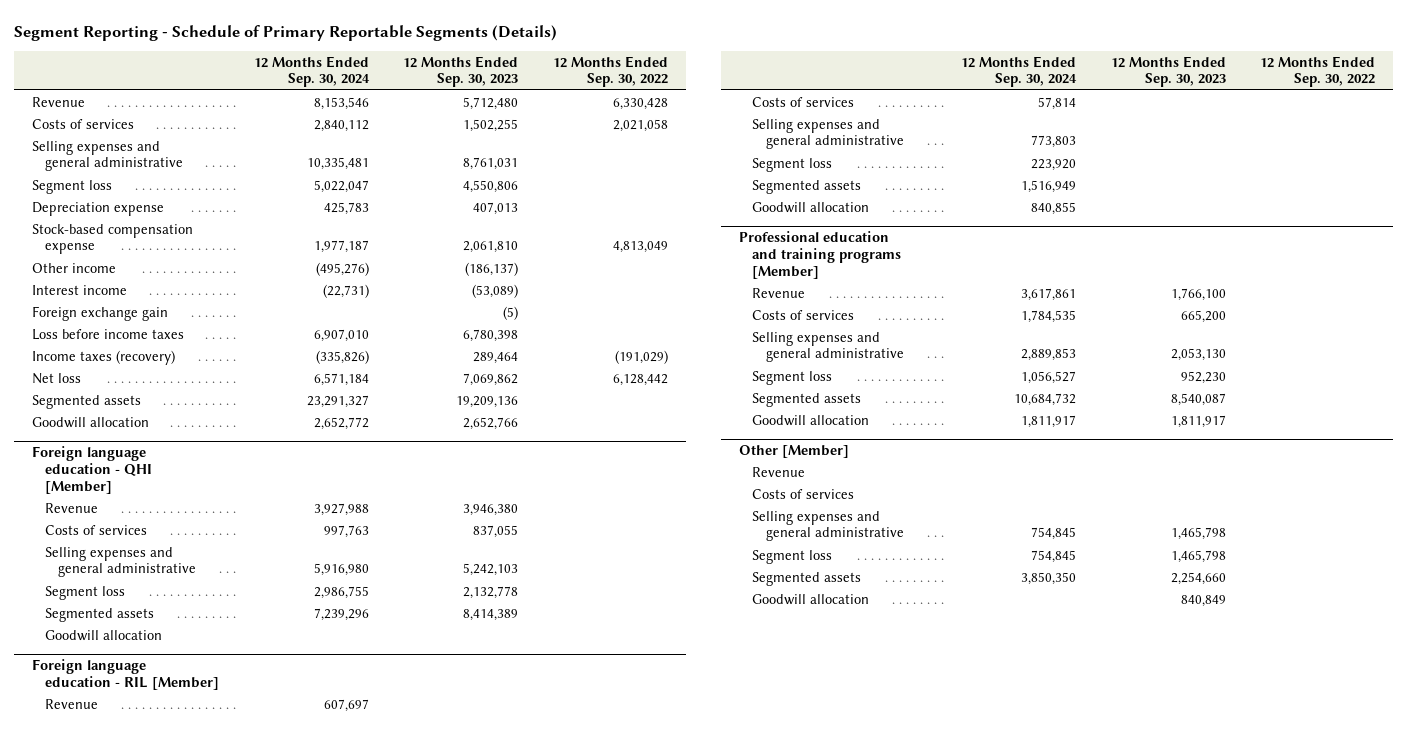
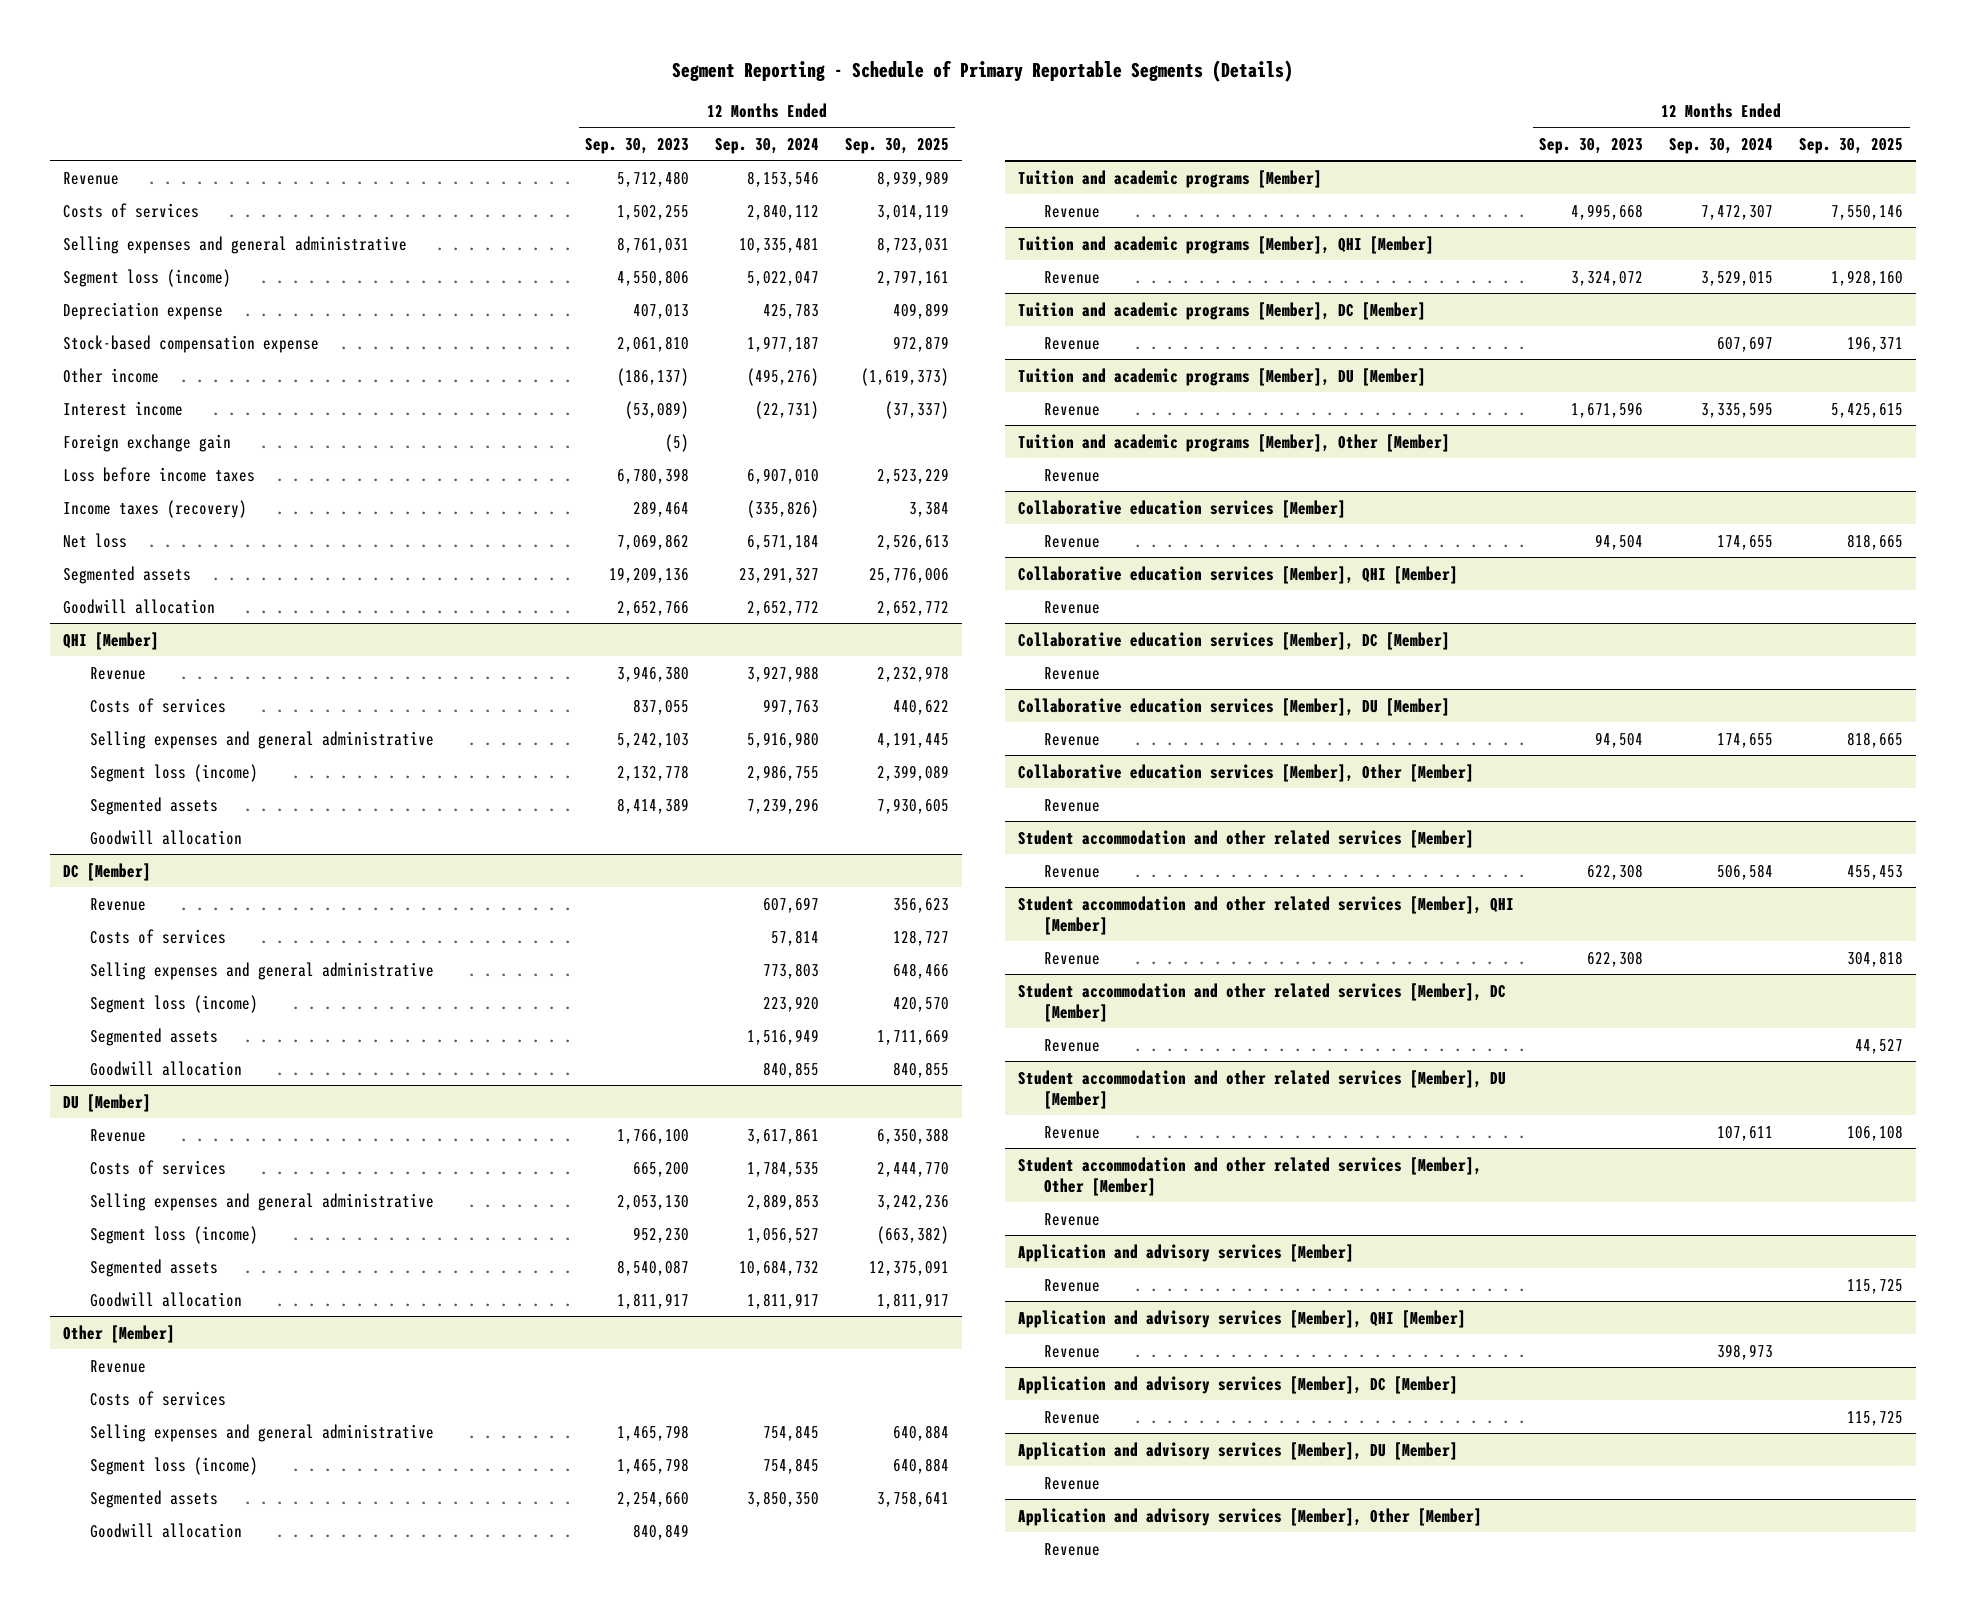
[553,55,669,88] 12 Months Ended Sep. 30, 2022 -> none
none -> [844,137,949,154] Sep. 30, 2025
[31,179,112,194] Segment loss -> [63,268,232,287] Segment loss (income)
[31,446,153,494] Foreign language education - QHI [Member] -> none
none -> [63,631,160,650] QHI [Member]
[45,585,126,600] Segment loss -> [89,763,258,782] Segment loss (income)
[31,659,220,690] Foreign language education - RIL [Member] -> none
none -> [63,862,152,881] DC [Member]
[752,157,833,172] Segment loss -> [89,994,258,1013] Segment loss (income)
[738,231,902,279] Professional education and training programs [Member] -> none
none -> [63,1093,152,1112] DU [Member]
[752,370,833,385] Segment loss -> [89,1225,258,1244] Segment loss (income)
[752,549,833,564] Segment loss -> [89,1456,258,1475] Segment loss (income)
none -> [1017,169,1322,188] Tuition and academic programs [Member]
none -> [1044,204,1101,218] Revenue
none -> [1017,235,1434,254] Tuition and academic programs [Member], QHI [Member]
none -> [1044,270,1101,284] Revenue
none -> [1017,301,1426,320] Tuition and academic programs [Member], DC [Member]
none -> [1044,336,1101,350] Revenue
none -> [1017,367,1426,386] Tuition and academic programs [Member], DU [Member]
none -> [1044,402,1101,416] Revenue
none -> [1017,433,1450,452] Tuition and academic programs [Member], Other [Member]
none -> [1044,468,1101,482] Revenue
none -> [1017,499,1346,518] Collaborative education services [Member]
none -> [1044,534,1101,548] Revenue
none -> [1017,565,1458,584] Collaborative education services [Member], QHI [Member]
none -> [1044,600,1101,614] Revenue
none -> [1017,631,1450,650] Collaborative education services [Member], DC [Member]
none -> [1044,666,1101,680] Revenue
none -> [1017,697,1450,716] Collaborative education services [Member], DU [Member]
none -> [1044,732,1101,746] Revenue
none -> [1017,763,1474,782] Collaborative education services [Member], Other [Member]
none -> [1044,798,1101,812] Revenue
none -> [1017,829,1474,848] Student accommodation and other related services [Member]
none -> [1044,864,1101,878] Revenue
none -> [1017,895,1514,935] Student accommodation and other related services [Member], QHI [Member]
none -> [1044,951,1101,965] Revenue
none -> [1017,982,1506,1022] Student accommodation and other related services [Member], DC [Member]
none -> [1044,1038,1101,1052] Revenue
none -> [1017,1069,1506,1109] Student accommodation and other related services [Member], DU [Member]
none -> [1044,1125,1101,1139] Revenue
none -> [1017,1156,1482,1196] Student accommodation and other related services [Member], Other [Member]
none -> [1044,1212,1101,1226] Revenue
none -> [1017,1243,1354,1262] Application and advisory services [Member]
none -> [1044,1278,1101,1292] Revenue
none -> [1017,1309,1466,1328] Application and advisory services [Member], QHI [Member]
none -> [1044,1344,1101,1358] Revenue
none -> [1017,1375,1458,1394] Application and advisory services [Member], DC [Member]
none -> [1044,1410,1101,1424] Revenue
none -> [1017,1441,1458,1460] Application and advisory services [Member], DU [Member]
none -> [1044,1476,1101,1490] Revenue
none -> [1017,1507,1482,1526] Application and advisory services [Member], Other [Member]
none -> [1044,1542,1101,1556] Revenue

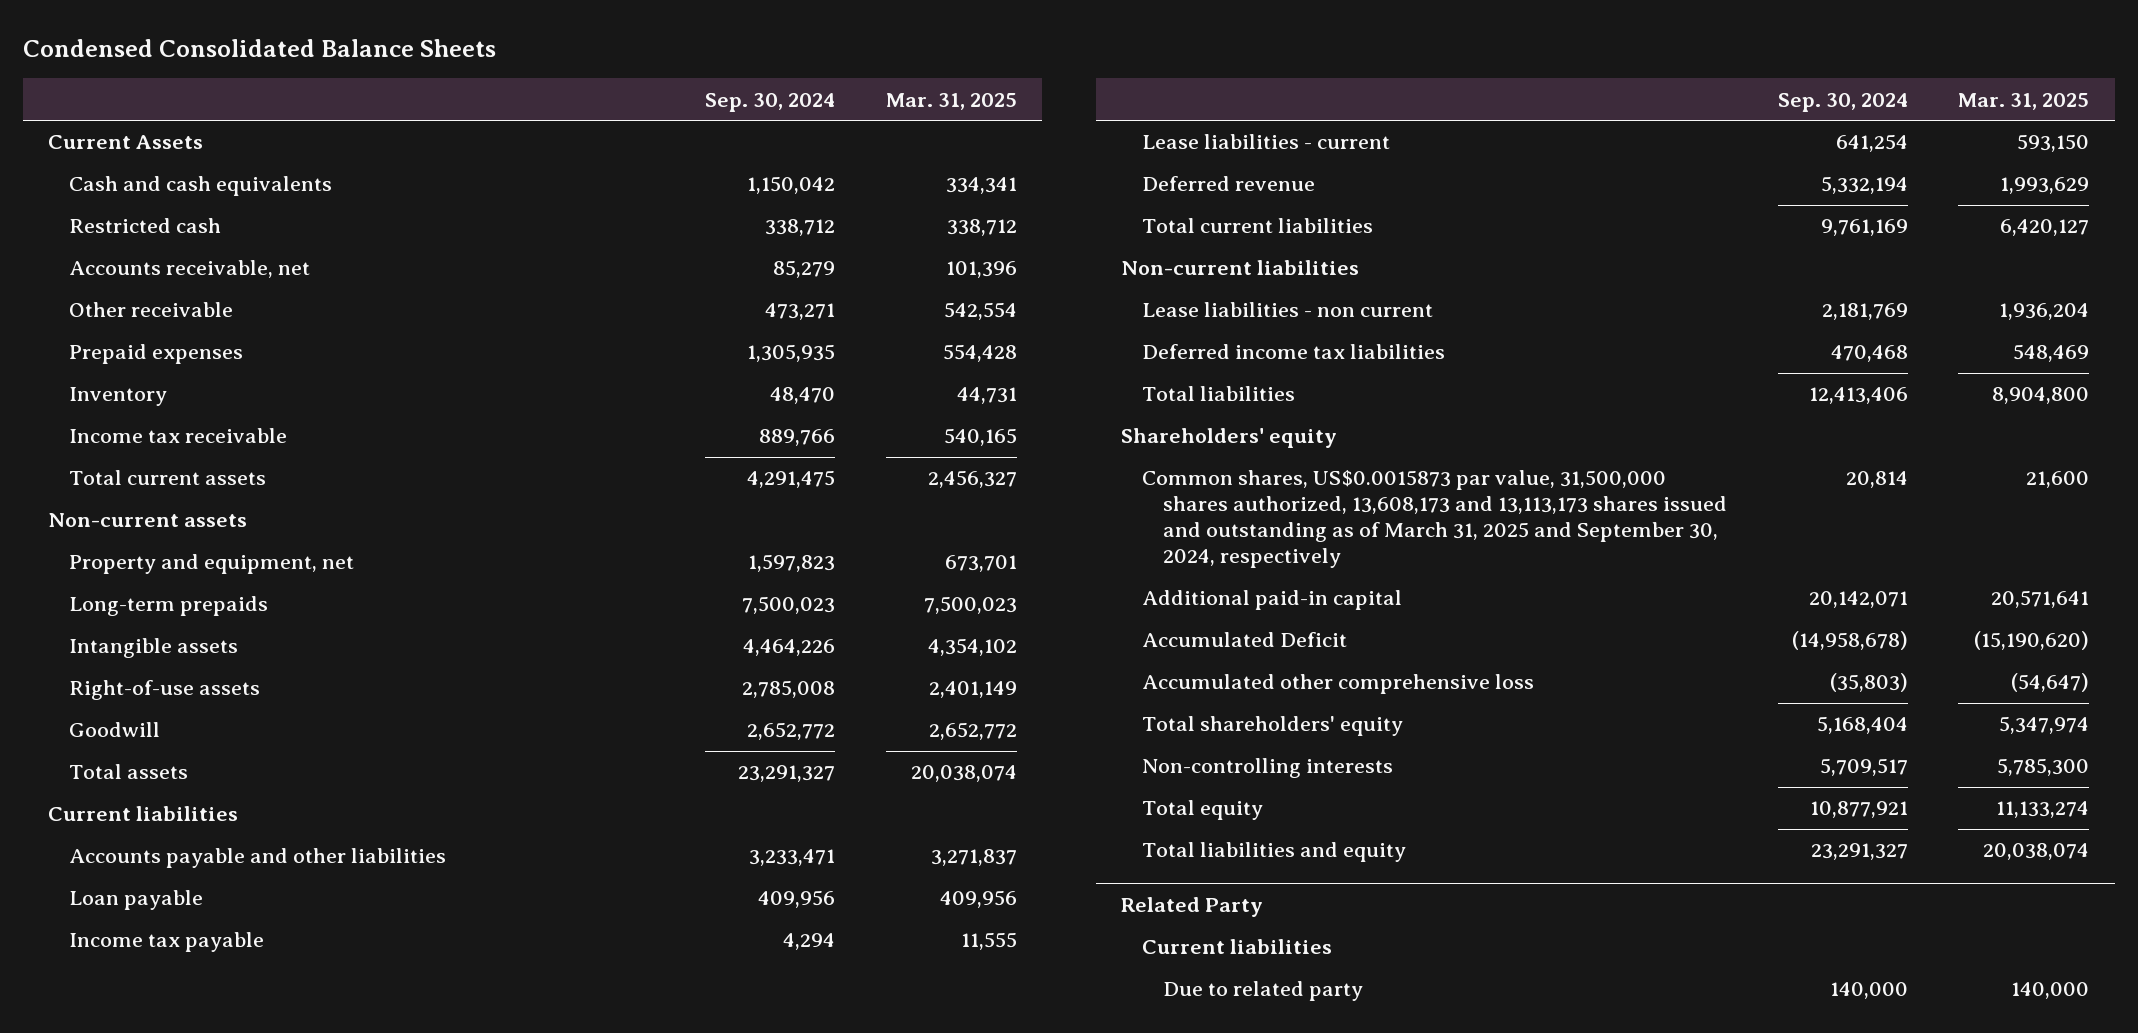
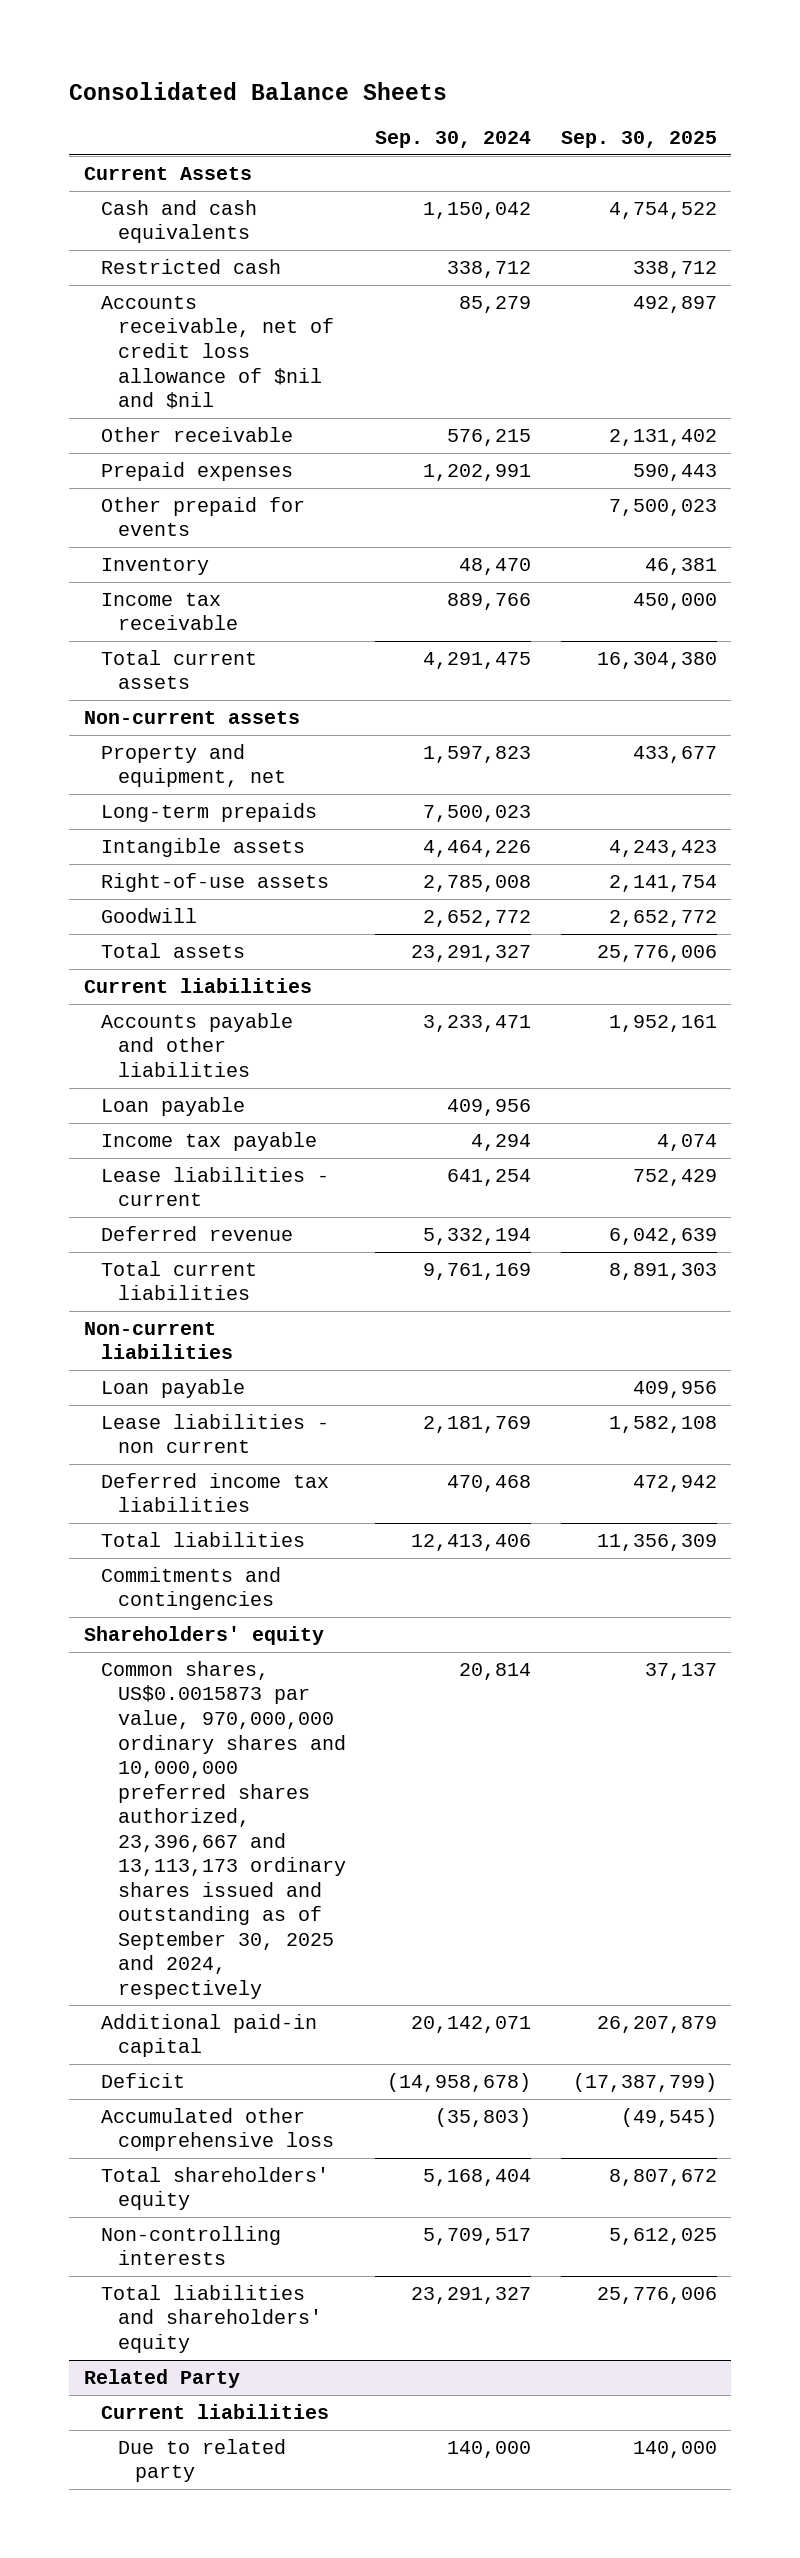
[23,38,497,57] Condensed Consolidated Balance Sheets -> [69,82,448,101] Consolidated Balance Sheets
[885,92,1017,110] Mar. 31, 2025 -> none
none -> [560,131,717,149] Sep. 30, 2025
[69,260,311,279] Accounts receivable, net -> [100,295,334,410] Accounts receivable, net of credit loss allowance of $nil and $nil
[765,303,836,321] 473,271 -> [447,428,532,446] 576,215
[747,344,836,363] 1,305,935 -> [423,463,532,481] 1,202,991
none -> [100,496,305,537] Other prepaid for events
none -> [100,1378,245,1398] Loan payable
none -> [100,1566,281,1611] Commitments and contingencies
[1142,470,1728,569] Common shares, US$0.0015873 par value, 31,500,000 shares authorized, 13,608,173 and 13,113,173 shares issued and outstanding as of March 31, 2025 and September 30, 2024, respectively -> [100,1660,346,1999] Common shares, US$0.0015873 par value, 970,000,000 ordinary shares and 10,000,000 preferred shares authorized, 23,396,667 and 13,113,173 ordinary shares issued and outstanding as of September 30, 2025 and 2024, respectively
[1142,632,1348,648] Accumulated Deficit -> [100,2072,185,2088] Deficit
[1142,800,1264,821] Total equity -> none
[1142,842,1407,863] Total liabilities and equity -> [100,2284,322,2353] Total liabilities and shareholders' equity

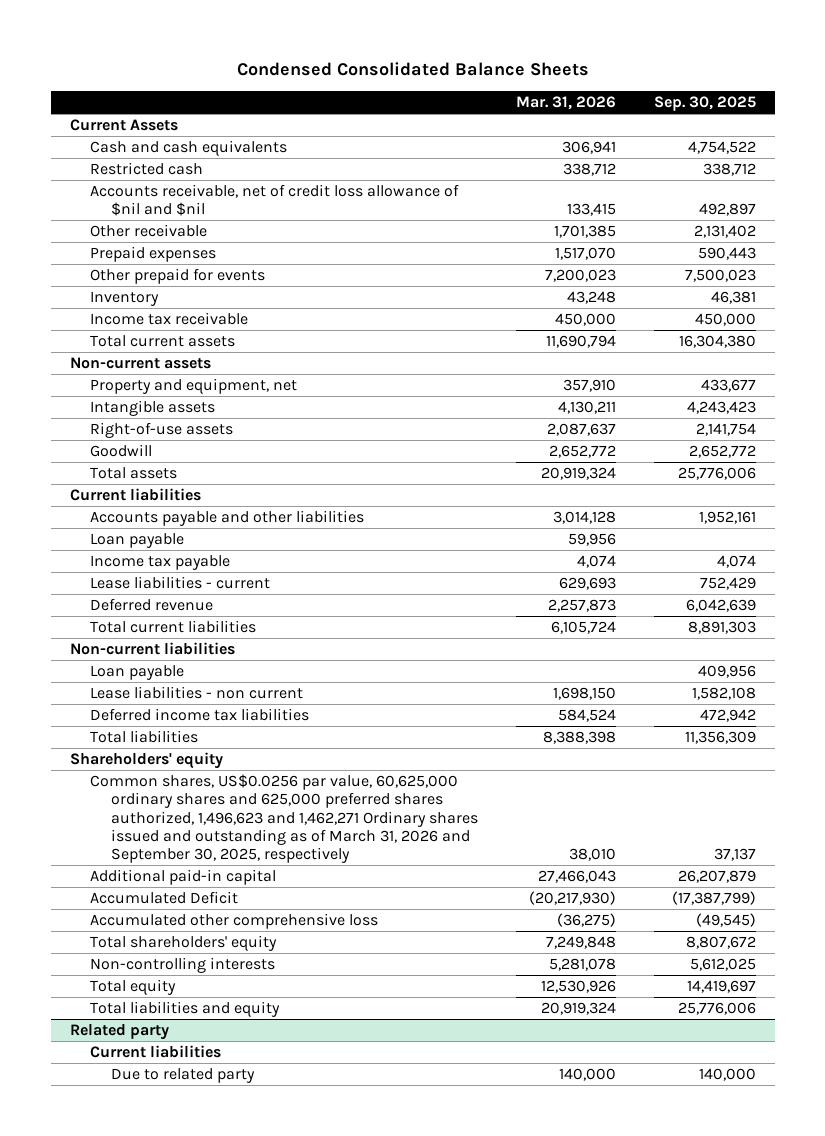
[69,82,448,101] Consolidated Balance Sheets -> [236,62,589,77] Condensed Consolidated Balance Sheets
[375,131,532,149] Sep. 30, 2024 -> none
none -> [515,96,616,111] Mar. 31, 2026
[100,802,317,822] Long-term prepaids -> none
[100,1566,281,1611] Commitments and contingencies -> none
[100,1660,346,1999] Common shares, US$0.0015873 par value, 970,000,000 ordinary shares and 10,000,000 preferred shares authorized, 23,396,667 and 13,113,173 ordinary shares issued and outstanding as of September 30, 2025 and 2024, respectively -> [90,774,479,863] Common shares, US$0.0256 par value, 60,625,000 ordinary shares and 625,000 preferred shares authorized, 1,496,623 and 1,462,271 Ordinary shares issued and outstanding as of March 31, 2026 and September 30, 2025, respectively
[100,2072,185,2088] Deficit -> [90,891,239,905] Accumulated Deficit
none -> [90,979,177,996] Total equity
[100,2284,322,2353] Total liabilities and shareholders' equity -> [90,1001,281,1018] Total liabilities and equity
[83,2368,240,2388] Related Party -> [69,1024,169,1041] Related party

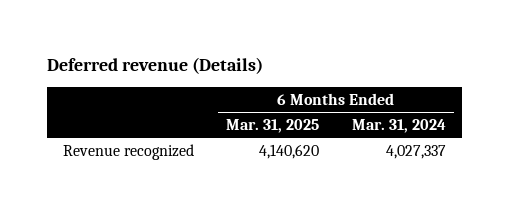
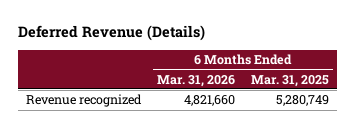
[46,57,263,75] Deferred revenue (Details) -> [17,25,205,42] Deferred Revenue (Details)
[351,119,446,134] Mar. 31, 2024 -> none
none -> [156,74,235,87] Mar. 31, 2026
[259,143,320,159] 4,140,620 -> [275,95,329,107] 5,280,749

